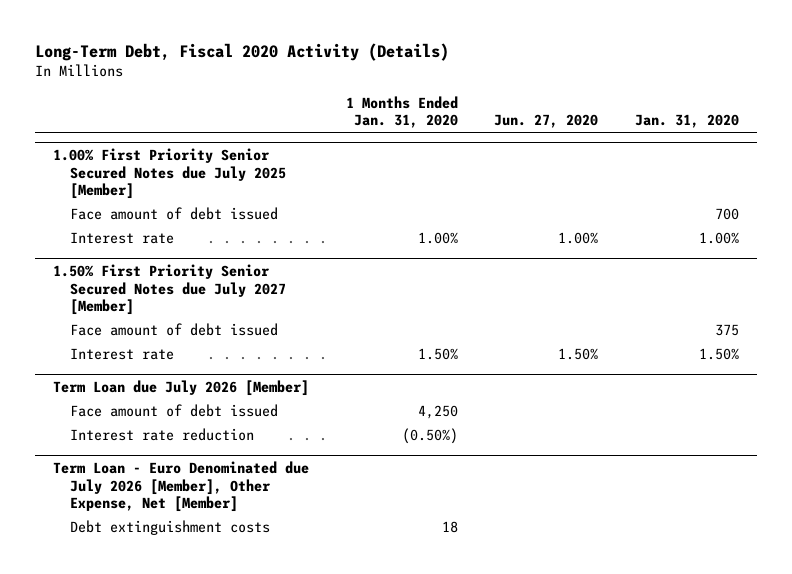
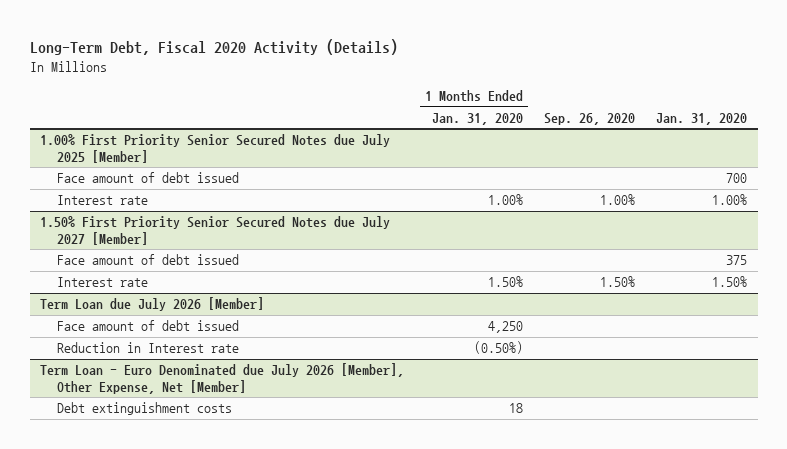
[494,114,599,129] Jun. 27, 2020 -> none
none -> [544,112,636,125] Sep. 26, 2020
[70,428,255,442] Interest rate reduction -> [56,342,239,354] Reduction in Interest rate

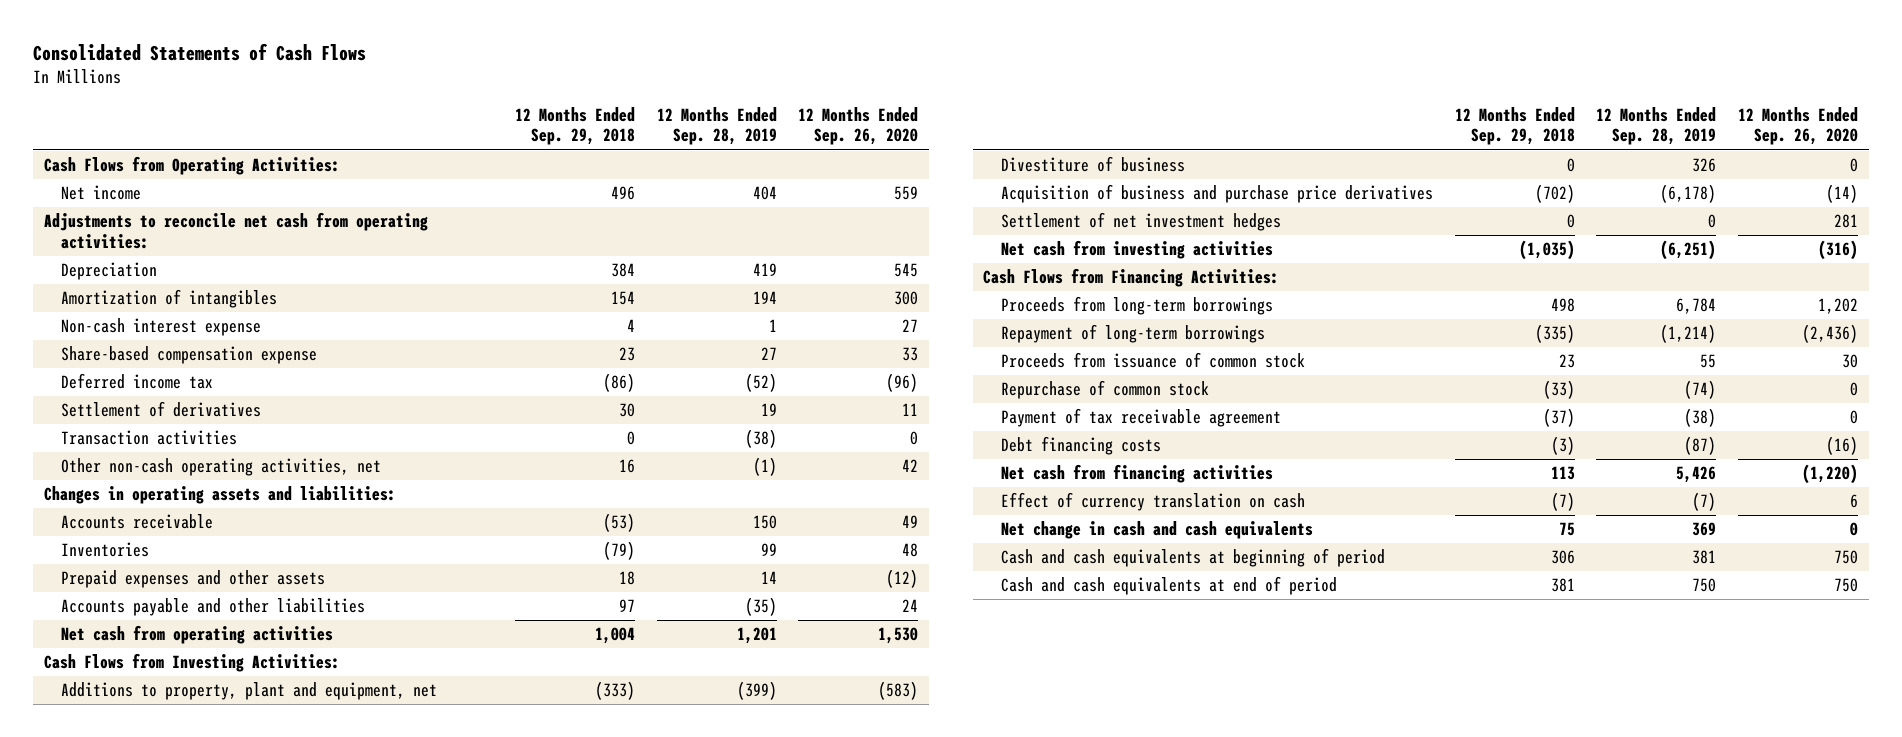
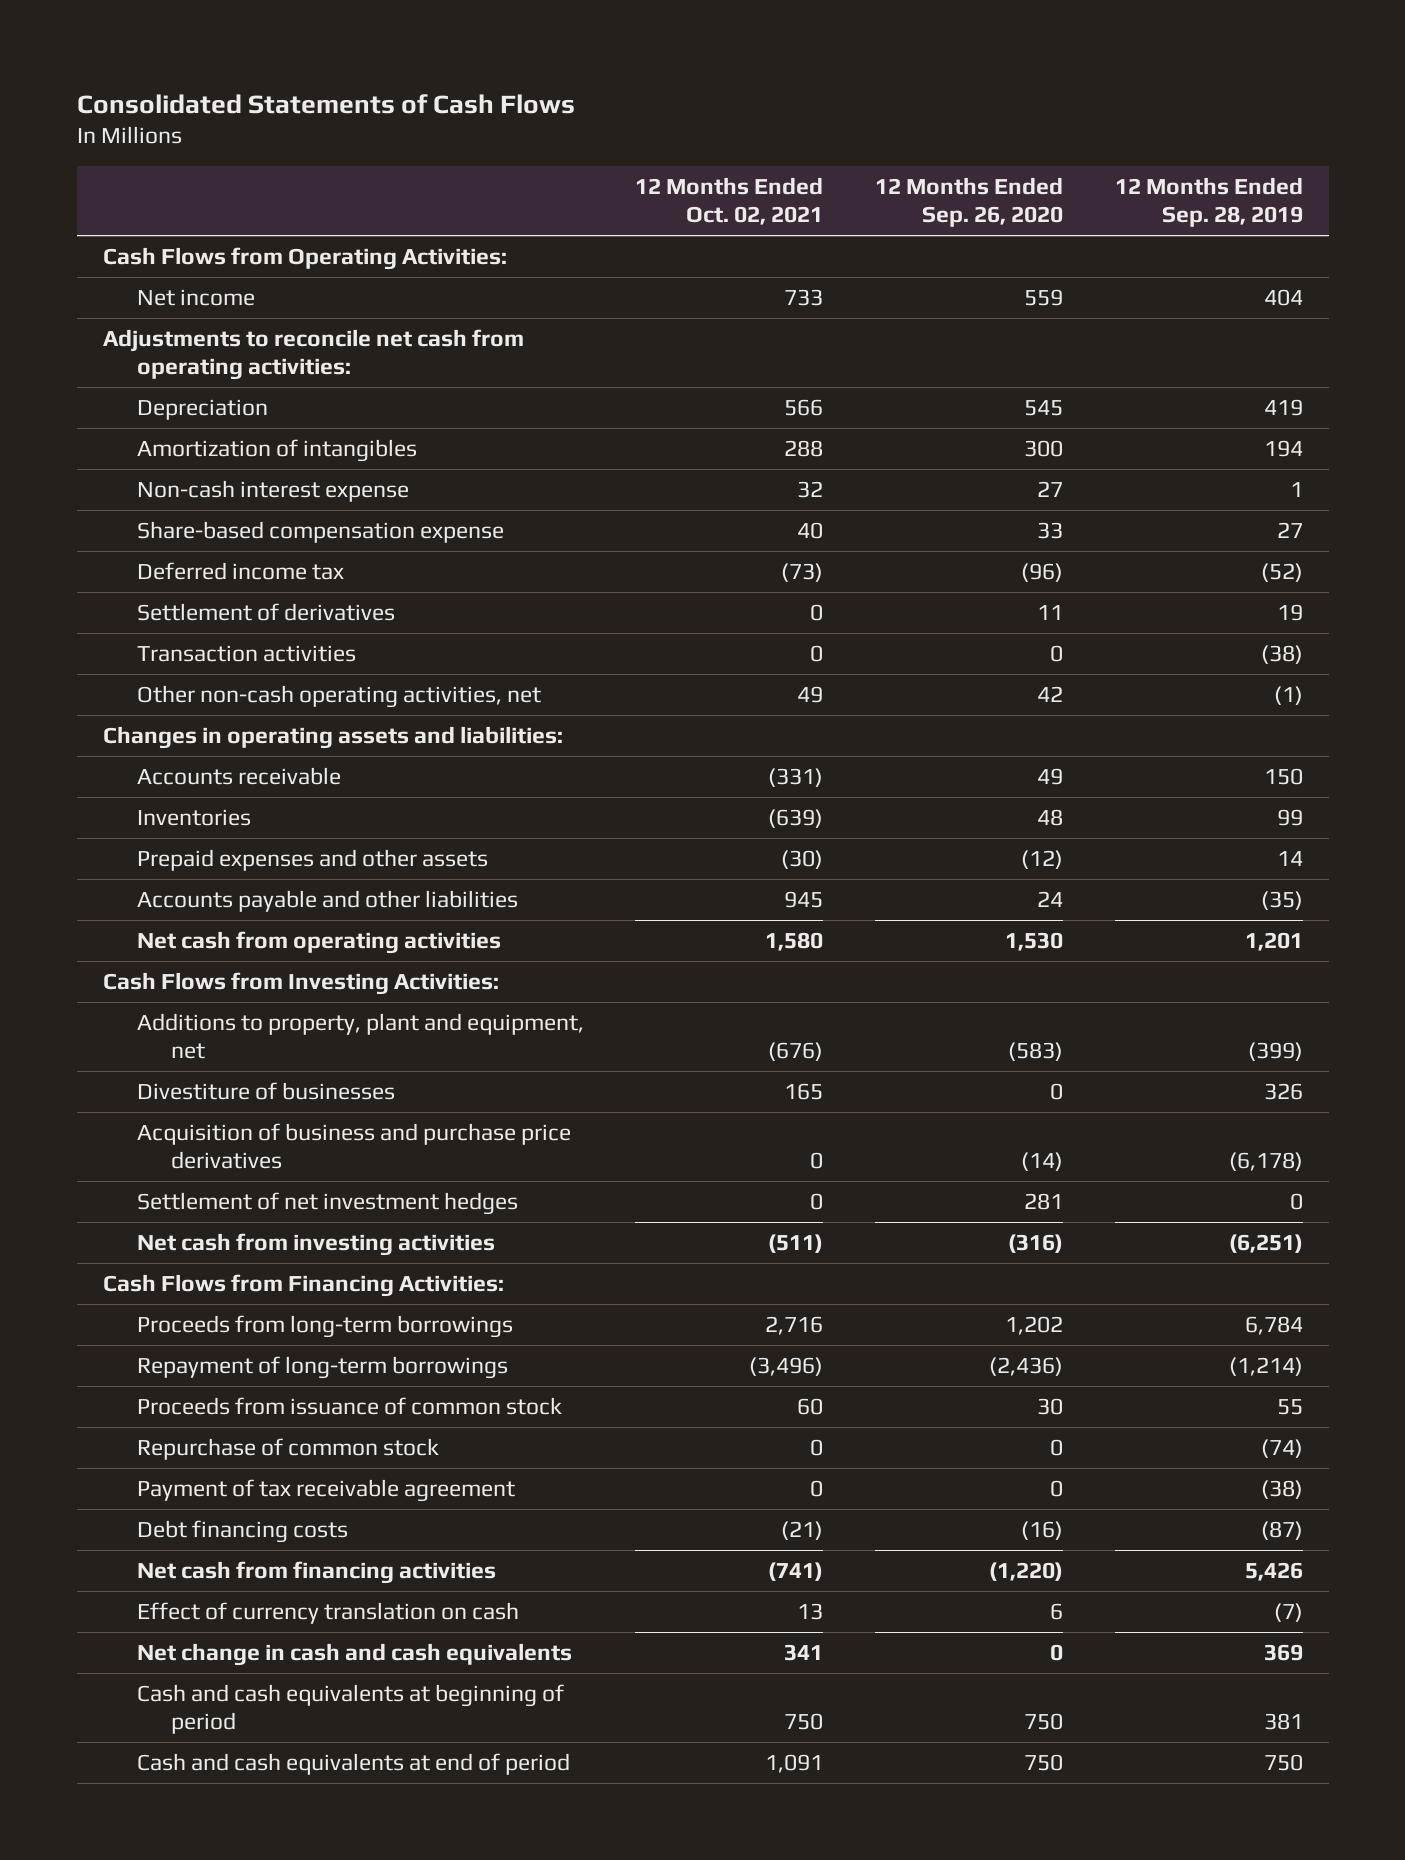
[515,107,636,146] 12 Months Ended Sep. 29, 2018 -> none
none -> [635,177,824,226] 12 Months Ended Oct. 02, 2021
[1001,156,1186,173] Divestiture of business -> [136,1081,395,1100] Divestiture of businesses

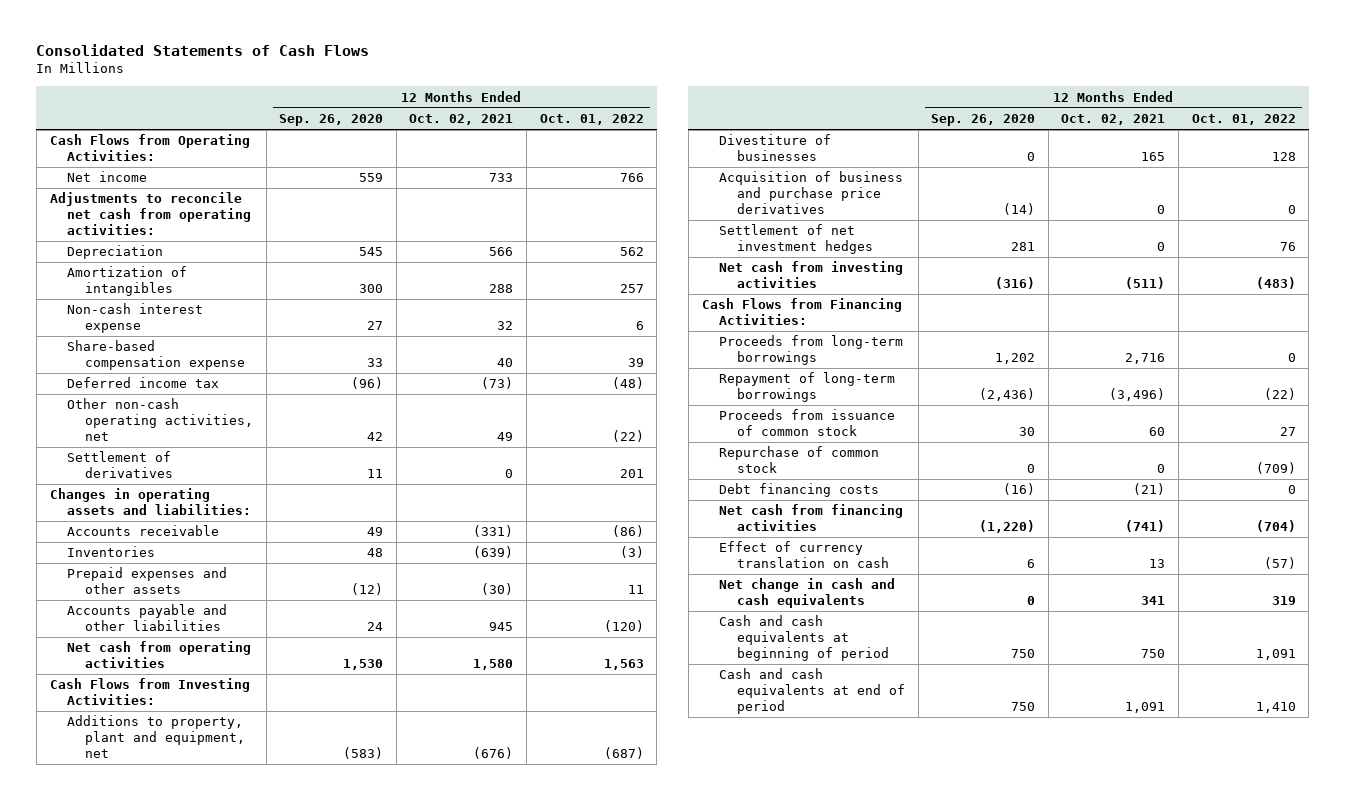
[1114,177,1303,228] 12 Months Ended Sep. 28, 2019 -> none
none -> [539,114,644,126] Oct. 01, 2022
[136,644,356,662] Transaction activities -> none
[136,602,395,621] Settlement of derivatives -> [67,451,173,479] Settlement of derivatives
[136,1478,515,1502] Payment of tax receivable agreement -> none

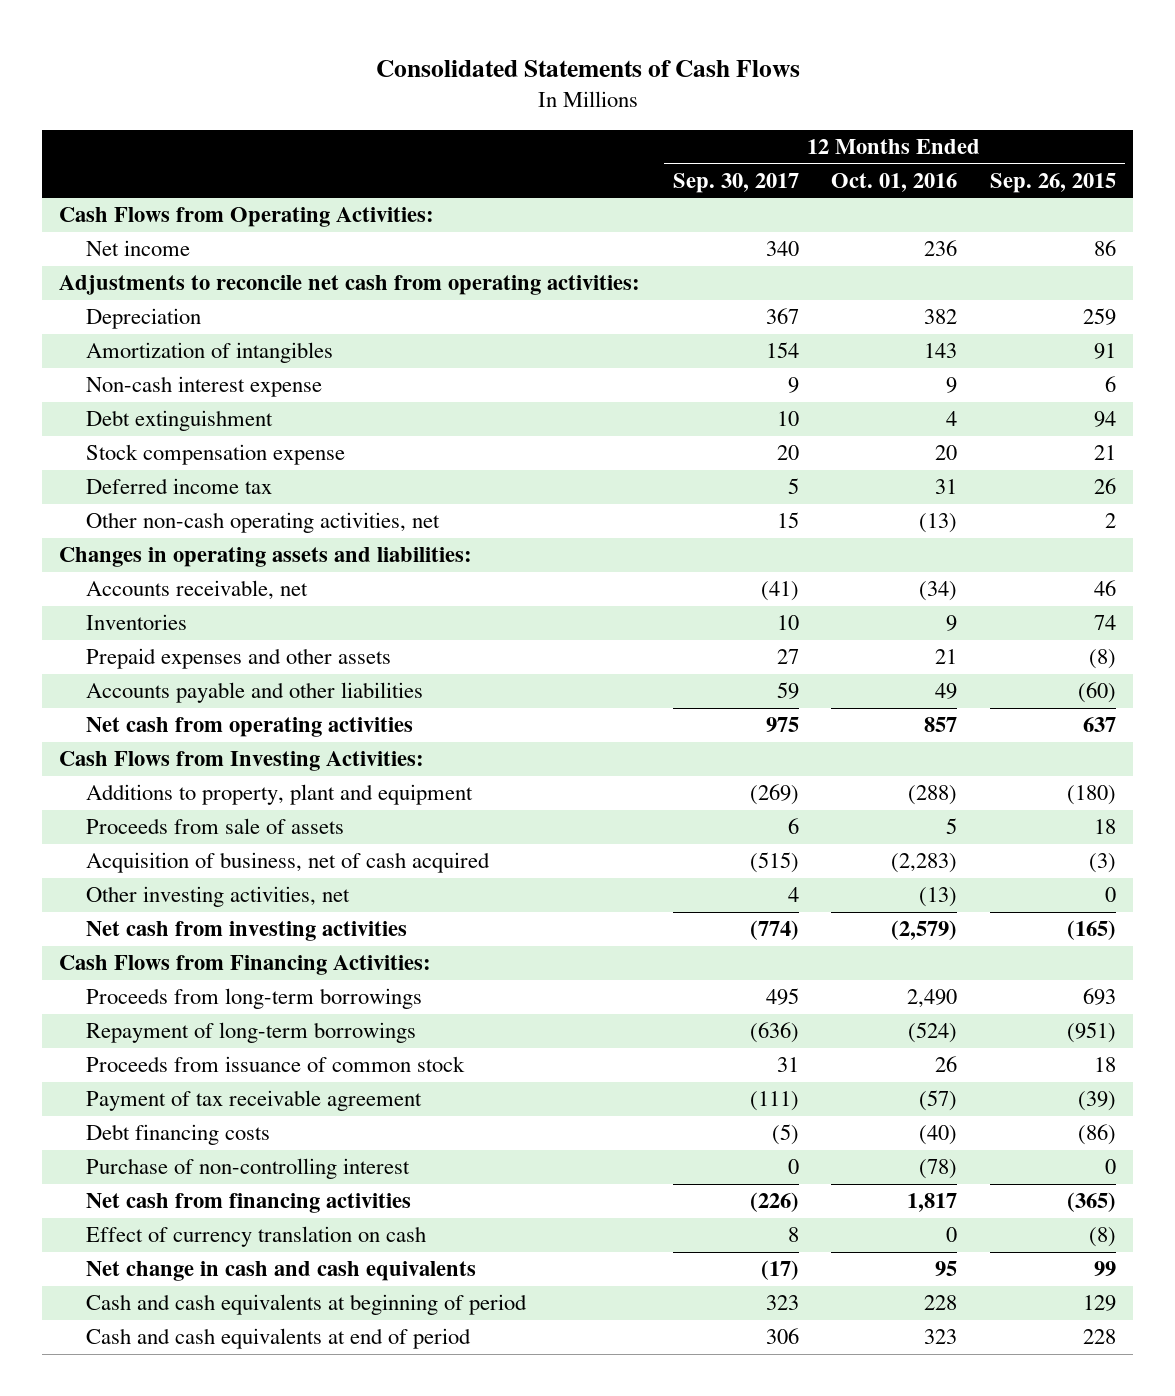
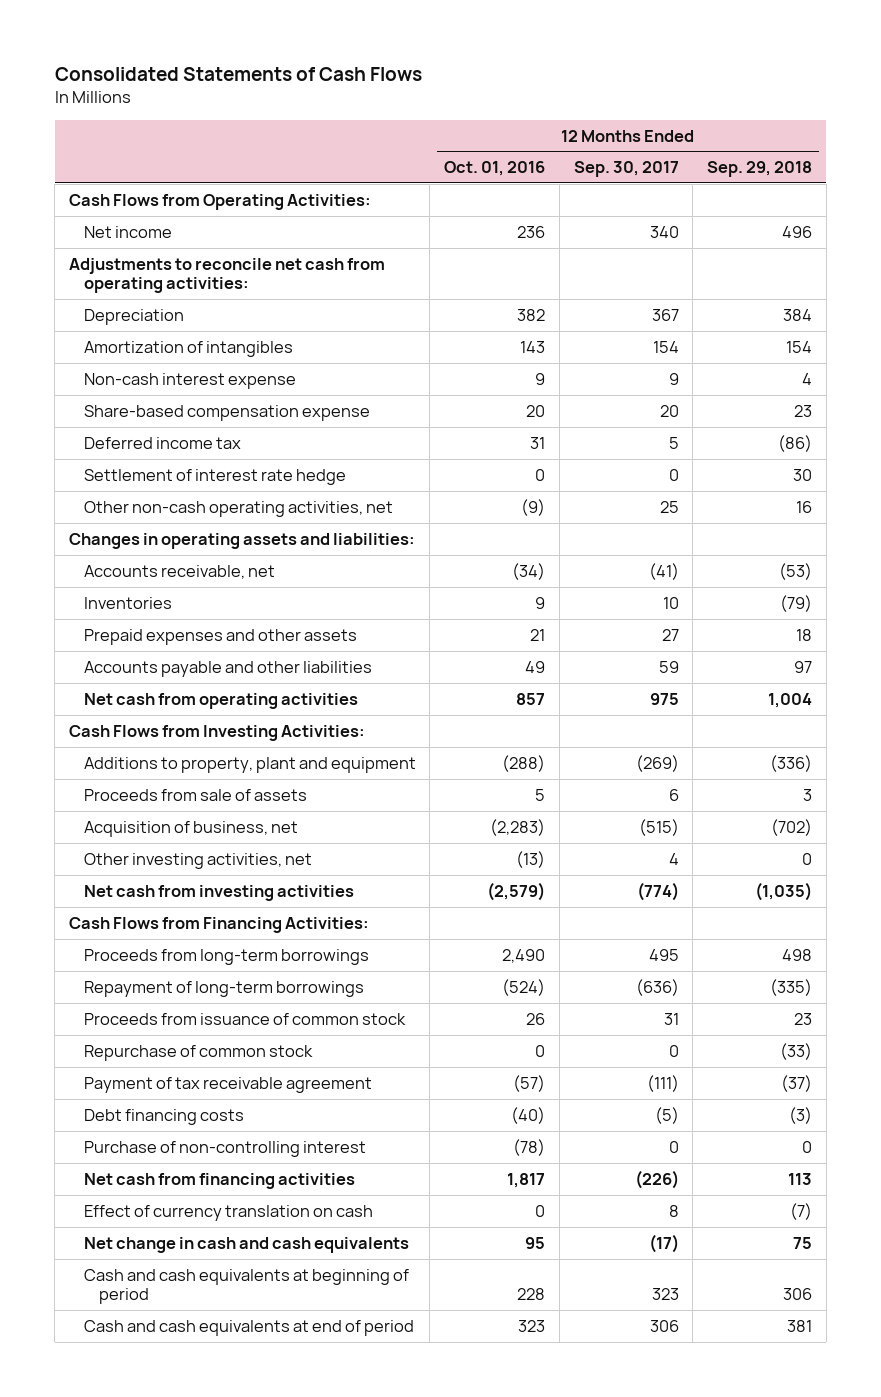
[990,172,1117,193] Sep. 26, 2015 -> none
none -> [706,161,812,178] Sep. 29, 2018
[85,410,273,432] Debt extinguishment -> none
[85,444,345,466] Stock compensation expense -> [83,404,370,421] Share-based compensation expense
none -> [83,468,346,485] Settlement of interest rate hedge
[776,512,799,529] 15 -> [659,500,679,513] 25
[919,513,958,534] (13) -> [521,498,546,516] (9)
[85,852,490,874] Acquisition of business, net of cash acquired -> [83,820,298,837] Acquisition of business, net
none -> [83,1044,313,1061] Repurchase of common stock

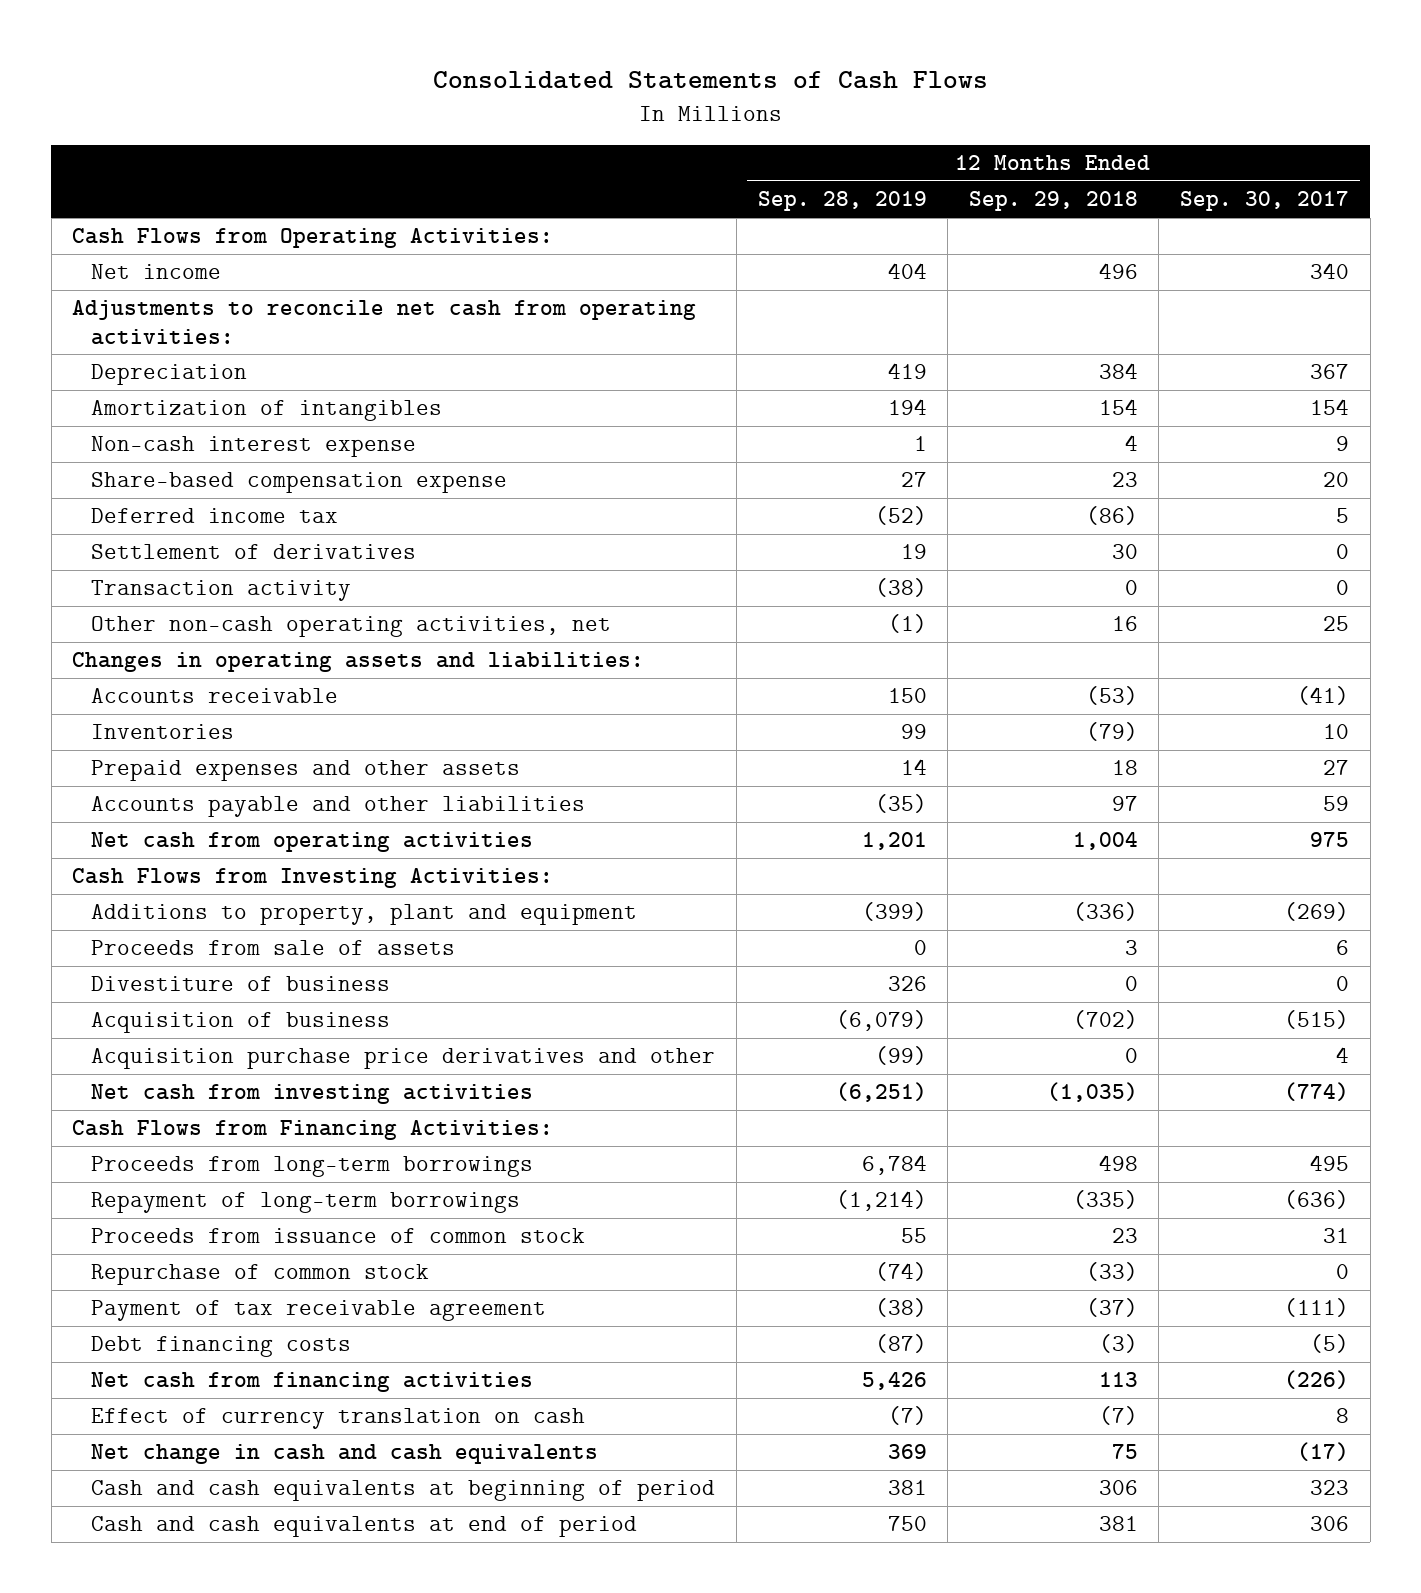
[444,161,546,177] Oct. 01, 2016 -> none
none -> [757,191,927,212] Sep. 28, 2019
[83,468,346,485] Settlement of interest rate hedge -> none
none -> [91,544,417,560] Settlement of derivatives
none -> [91,580,352,602] Transaction activity
[83,564,275,579] Accounts receivable, net -> [91,688,339,704] Accounts receivable
none -> [91,976,391,992] Divestiture of business
[83,820,298,837] Acquisition of business, net -> [91,1012,391,1034] Acquisition of business
[83,852,312,869] Other investing activities, net -> [91,1048,716,1070] Acquisition purchase price derivatives and other
[83,1140,366,1157] Purchase of non-controlling interest -> none

